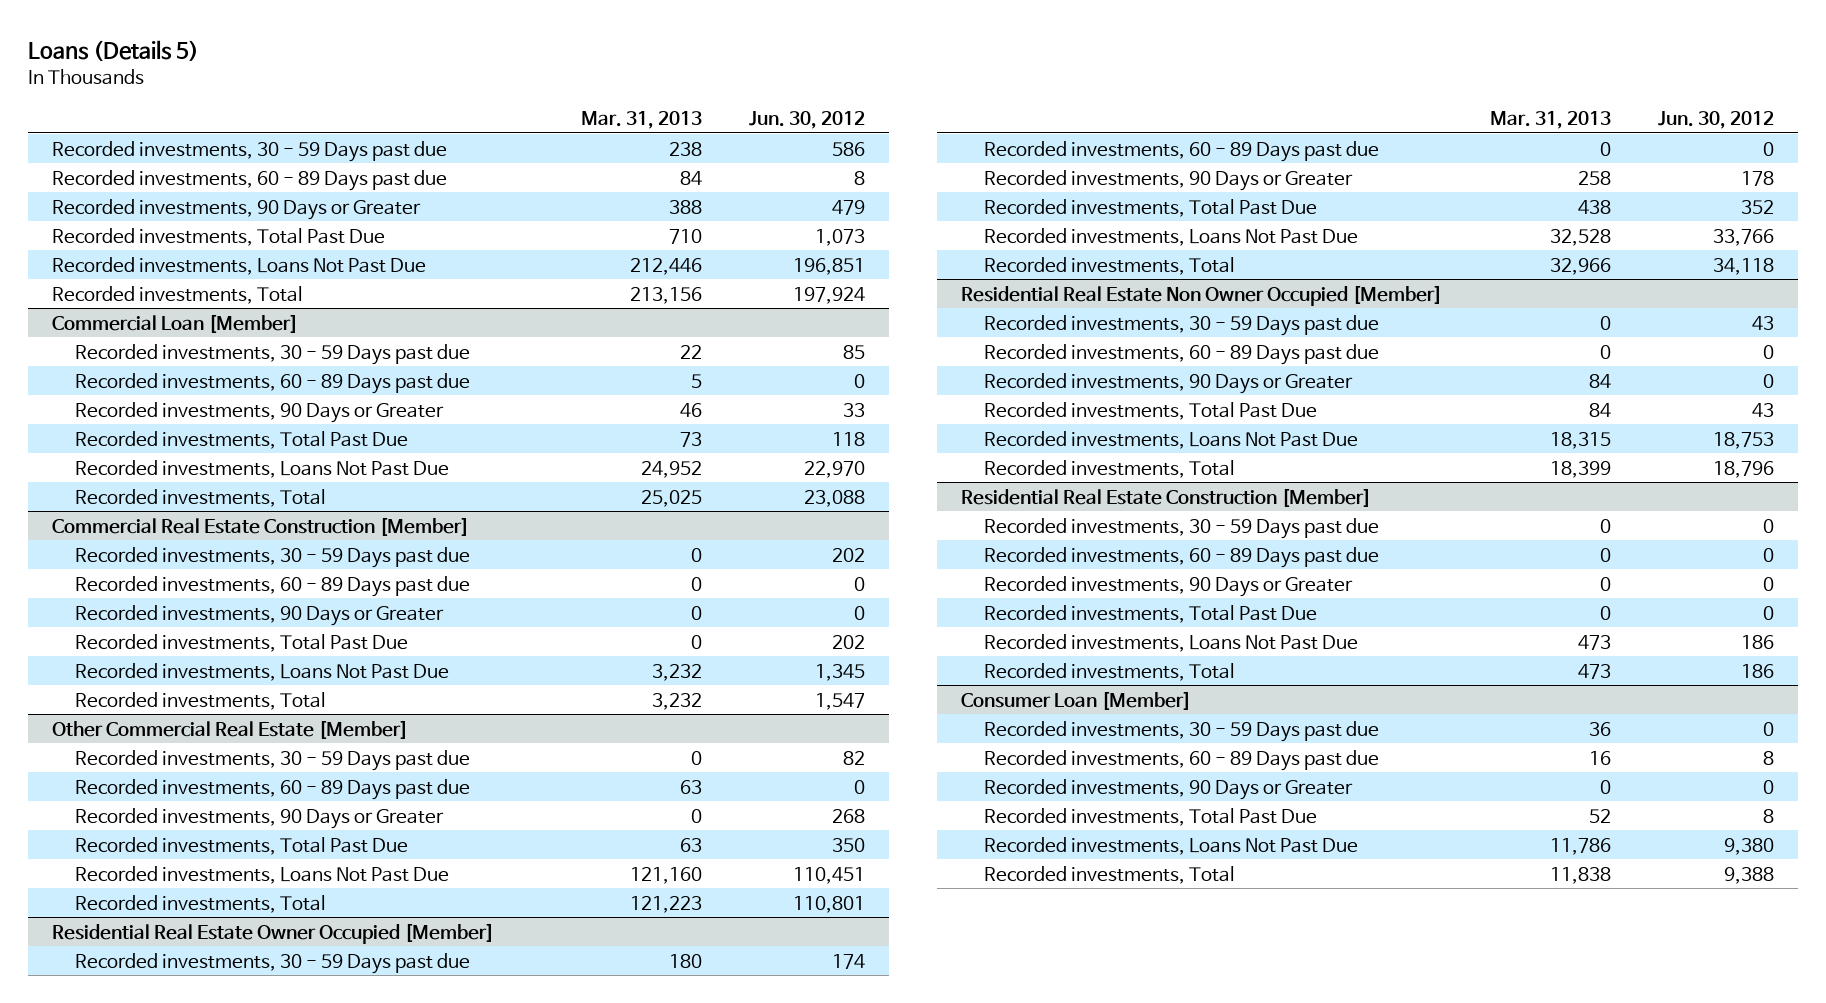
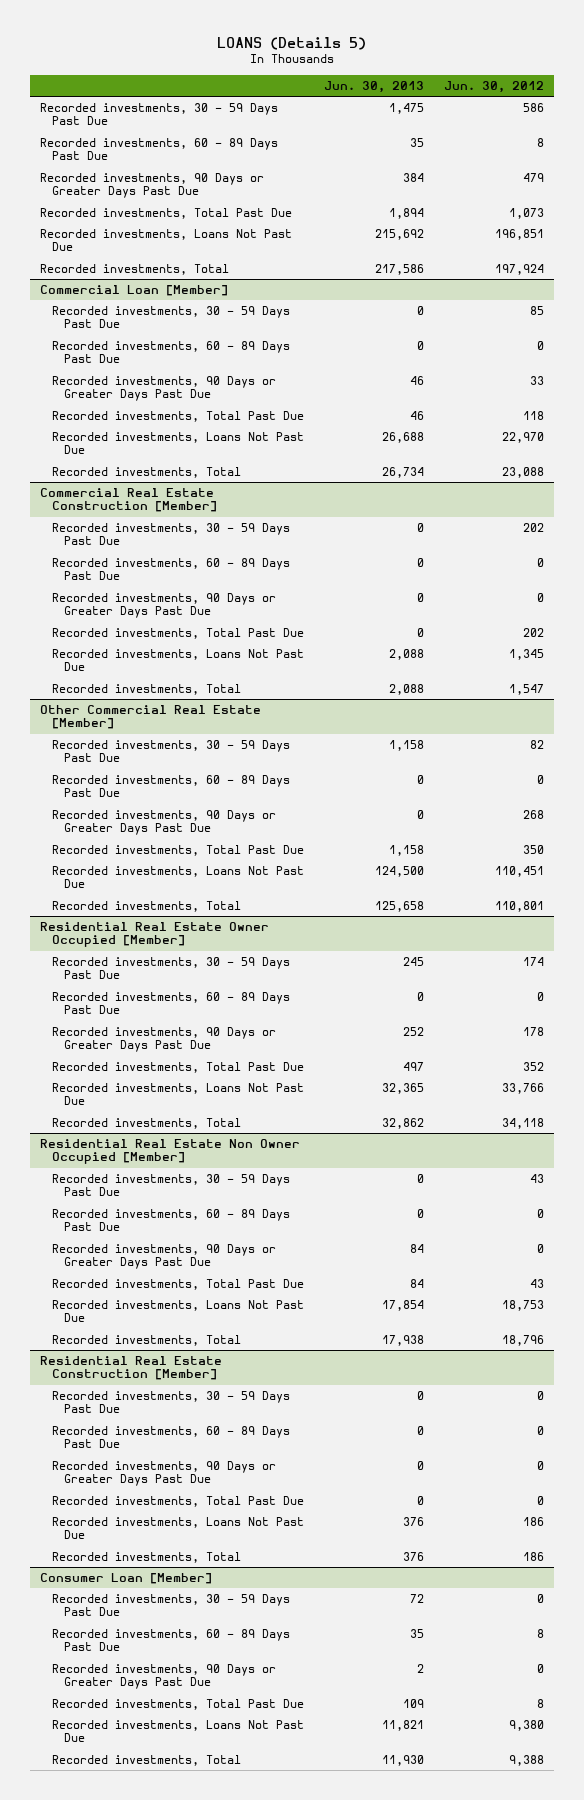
[28,40,200,62] Loans (Details 5) -> [216,36,366,50] LOANS (Details 5)
[580,110,702,129] Mar. 31, 2013 -> none
none -> [324,80,425,93] Jun. 30, 2013
[52,140,448,162] Recorded investments, 30 - 59 Days past due -> [39,102,278,126] Recorded investments, 30 - 59 Days Past Due
[52,169,448,191] Recorded investments, 60 - 89 Days past due -> [39,137,278,161] Recorded investments, 60 - 89 Days Past Due
[52,198,422,220] Recorded investments, 90 Days or Greater -> [39,172,264,199] Recorded investments, 90 Days or Greater Days Past Due
[75,343,471,365] Recorded investments, 30 - 59 Days past due -> [52,305,291,329] Recorded investments, 30 - 59 Days Past Due
[75,372,471,394] Recorded investments, 60 - 89 Days past due -> [52,340,291,364] Recorded investments, 60 - 89 Days Past Due
[75,401,445,423] Recorded investments, 90 Days or Greater -> [52,375,277,402] Recorded investments, 90 Days or Greater Days Past Due
[75,546,471,568] Recorded investments, 30 - 59 Days past due -> [52,522,291,546] Recorded investments, 30 - 59 Days Past Due
[75,575,471,597] Recorded investments, 60 - 89 Days past due -> [52,557,291,581] Recorded investments, 60 - 89 Days Past Due
[75,604,445,626] Recorded investments, 90 Days or Greater -> [52,592,277,619] Recorded investments, 90 Days or Greater Days Past Due
[75,749,471,771] Recorded investments, 30 - 59 Days past due -> [52,739,291,763] Recorded investments, 30 - 59 Days Past Due
[75,778,471,800] Recorded investments, 60 - 89 Days past due -> [52,774,291,798] Recorded investments, 60 - 89 Days Past Due
[75,807,445,829] Recorded investments, 90 Days or Greater -> [52,809,277,836] Recorded investments, 90 Days or Greater Days Past Due
[75,952,471,974] Recorded investments, 30 - 59 Days past due -> [52,956,291,980] Recorded investments, 30 - 59 Days Past Due
[984,140,1380,162] Recorded investments, 60 - 89 Days past due -> [52,991,291,1015] Recorded investments, 60 - 89 Days Past Due
[984,169,1354,191] Recorded investments, 90 Days or Greater -> [52,1026,277,1053] Recorded investments, 90 Days or Greater Days Past Due
[984,314,1380,336] Recorded investments, 30 - 59 Days past due -> [52,1173,291,1197] Recorded investments, 30 - 59 Days Past Due
[984,343,1380,365] Recorded investments, 60 - 89 Days past due -> [52,1208,291,1232] Recorded investments, 60 - 89 Days Past Due
[984,372,1354,394] Recorded investments, 90 Days or Greater -> [52,1243,277,1270] Recorded investments, 90 Days or Greater Days Past Due
[984,517,1380,539] Recorded investments, 30 - 59 Days past due -> [52,1390,291,1414] Recorded investments, 30 - 59 Days Past Due
[984,546,1380,568] Recorded investments, 60 - 89 Days past due -> [52,1425,291,1449] Recorded investments, 60 - 89 Days Past Due
[984,575,1354,597] Recorded investments, 90 Days or Greater -> [52,1460,277,1487] Recorded investments, 90 Days or Greater Days Past Due
[984,720,1380,742] Recorded investments, 30 - 59 Days past due -> [52,1593,291,1617] Recorded investments, 30 - 59 Days Past Due
[984,749,1380,771] Recorded investments, 60 - 89 Days past due -> [52,1628,291,1652] Recorded investments, 60 - 89 Days Past Due
[984,778,1354,800] Recorded investments, 90 Days or Greater -> [52,1663,277,1690] Recorded investments, 90 Days or Greater Days Past Due

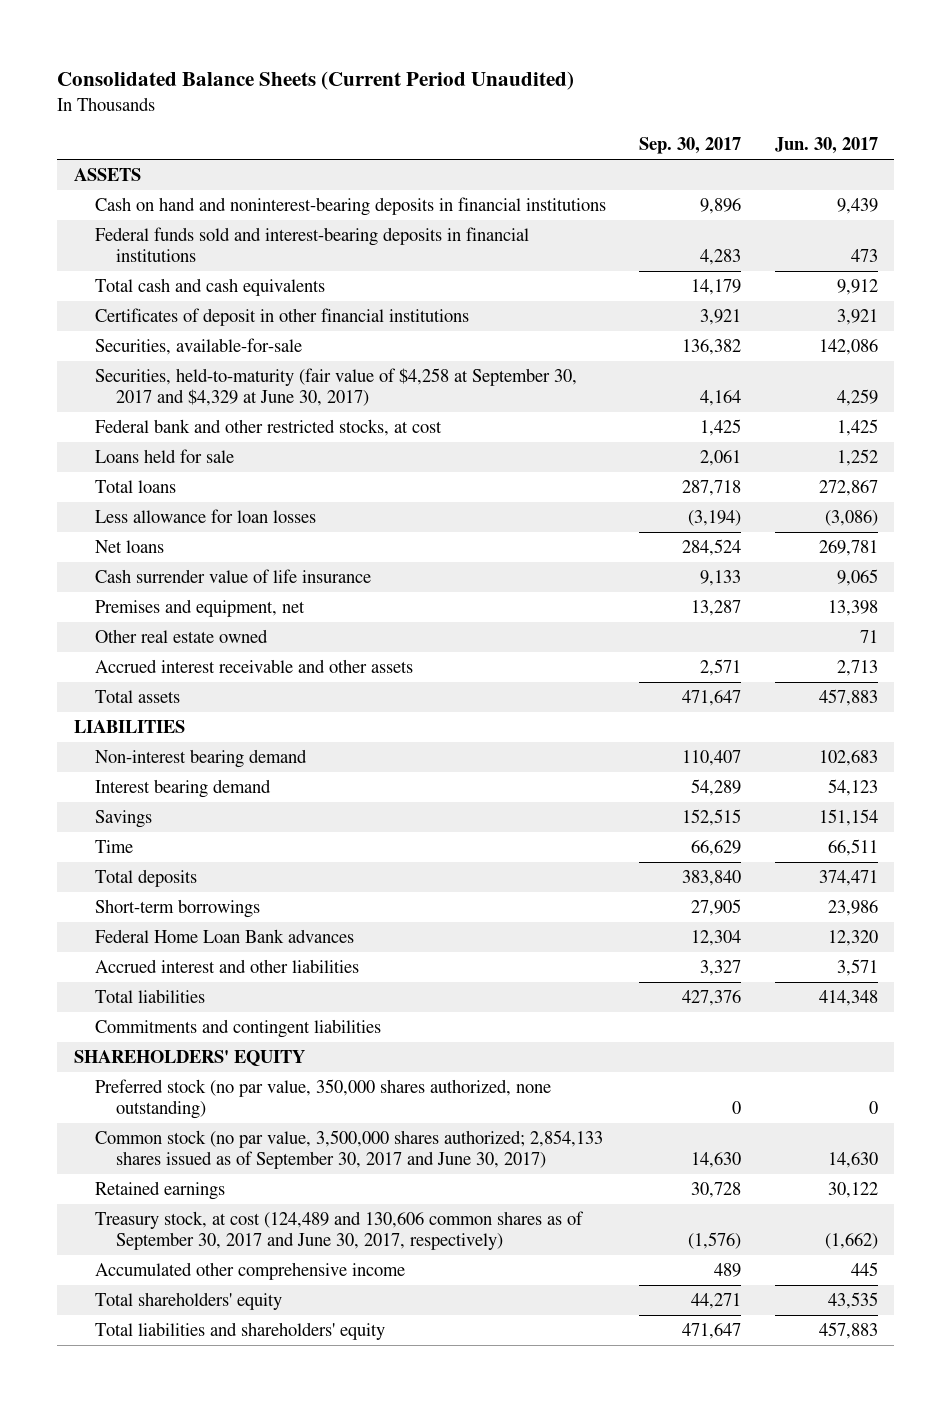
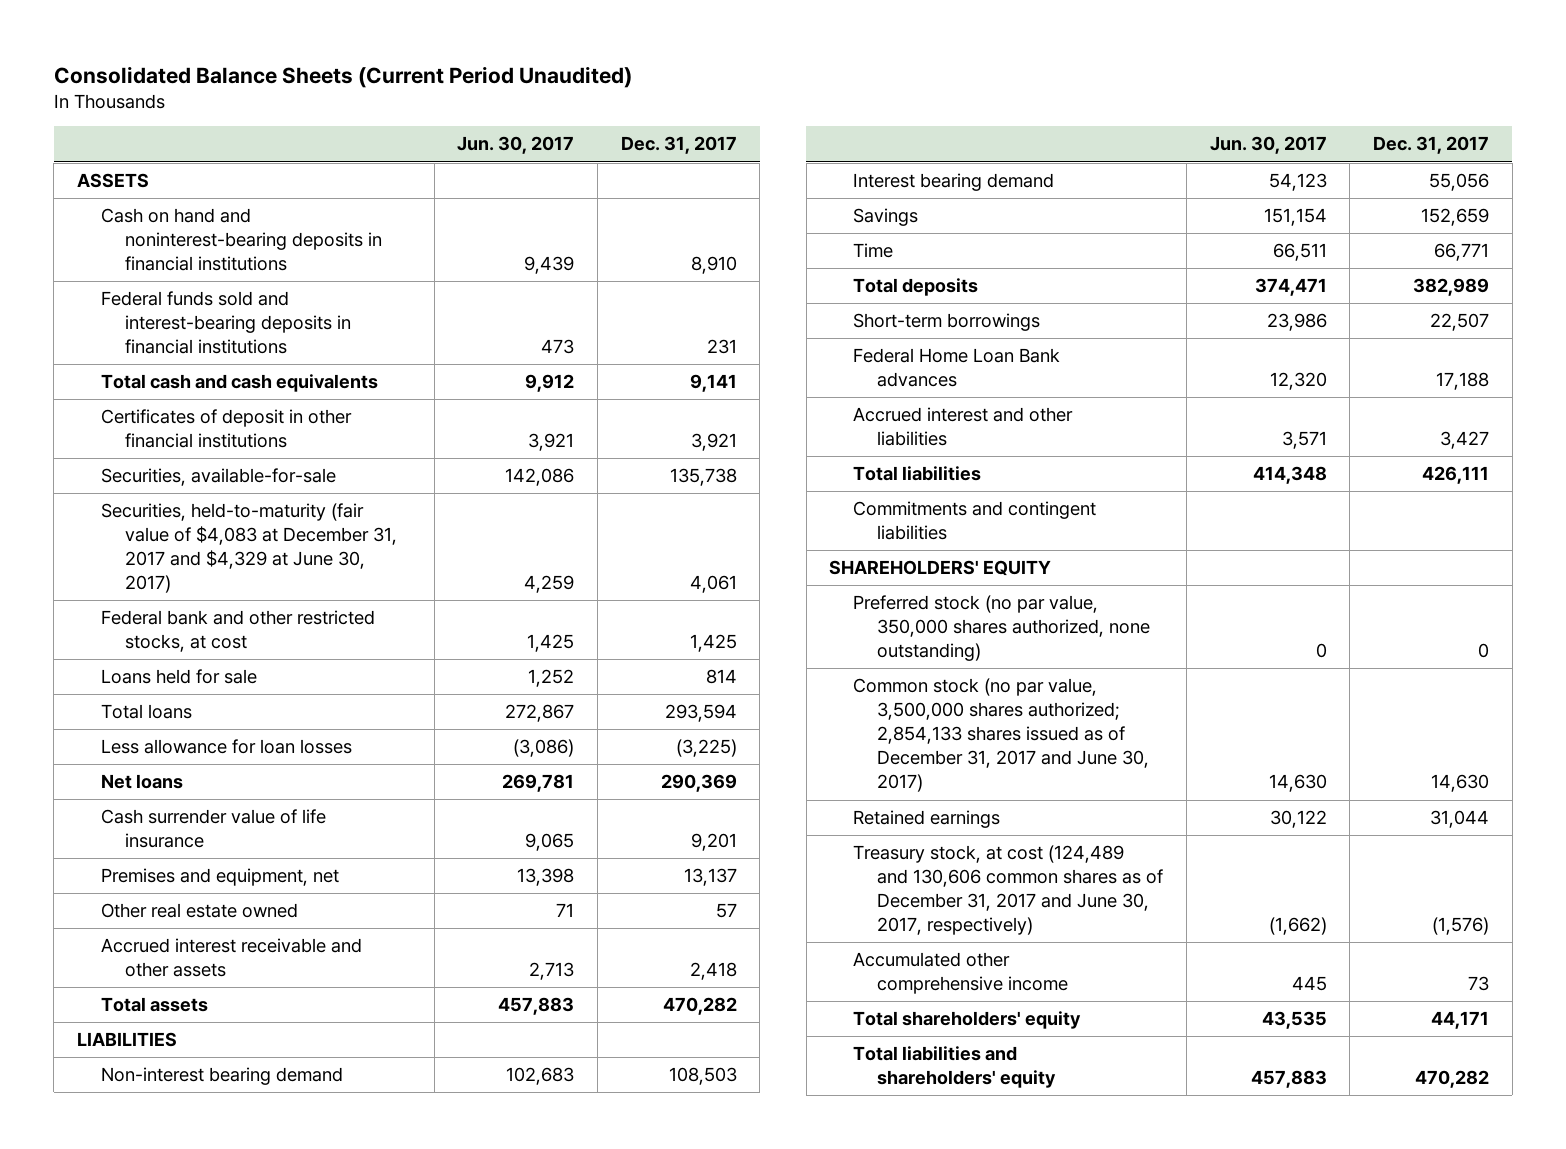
[639,137,742,155] Sep. 30, 2017 -> none
none -> [620,136,737,155] Dec. 31, 2017
[94,368,577,407] Securities, held-to-maturity (fair value of $4,258 at September 30, 2017 and $4,329 at June 30, 2017) -> [100,503,398,594] Securities, held-to-maturity (fair value of $4,083 at December 31, 2017 and $4,329 at June 30, 2017)
[94,1130,603,1170] Common stock (no par value, 3,500,000 shares authorized; 2,854,133 shares issued as of September 30, 2017 and June 30, 2017) -> [853,678,1150,793] Common stock (no par value, 3,500,000 shares authorized; 2,854,133 shares issued as of December 31, 2017 and June 30, 2017)
[94,1211,584,1251] Treasury stock, at cost (124,489 and 130,606 common shares as of September 30, 2017 and June 30, 2017, respectively) -> [853,845,1164,936] Treasury stock, at cost (124,489 and 130,606 common shares as of December 31, 2017 and June 30, 2017, respectively)

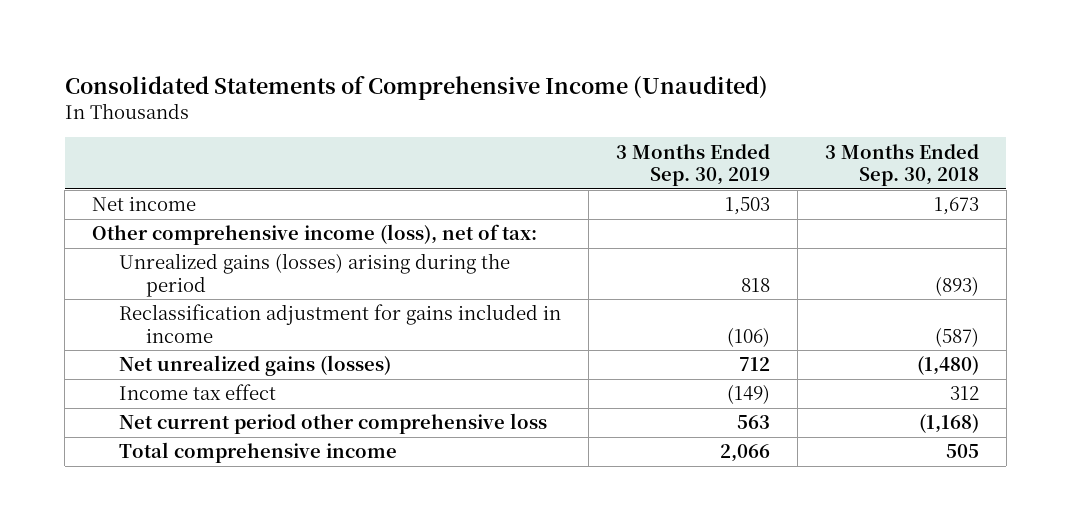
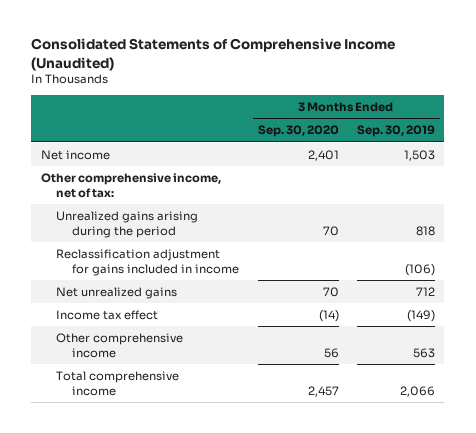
[824,143,979,186] 3 Months Ended Sep. 30, 2018 -> none
none -> [257,125,339,138] Sep. 30, 2020
[92,224,538,246] Other comprehensive income (loss), net of tax: -> [40,172,221,198] Other comprehensive income, net of tax:
[119,253,511,297] Unrealized gains (losses) arising during the period -> [56,210,199,238] Unrealized gains arising during the period
[119,355,392,377] Net unrealized gains (losses) -> [56,286,178,299] Net unrealized gains
[119,413,548,435] Net current period other comprehensive loss -> [56,332,184,358] Other comprehensive income

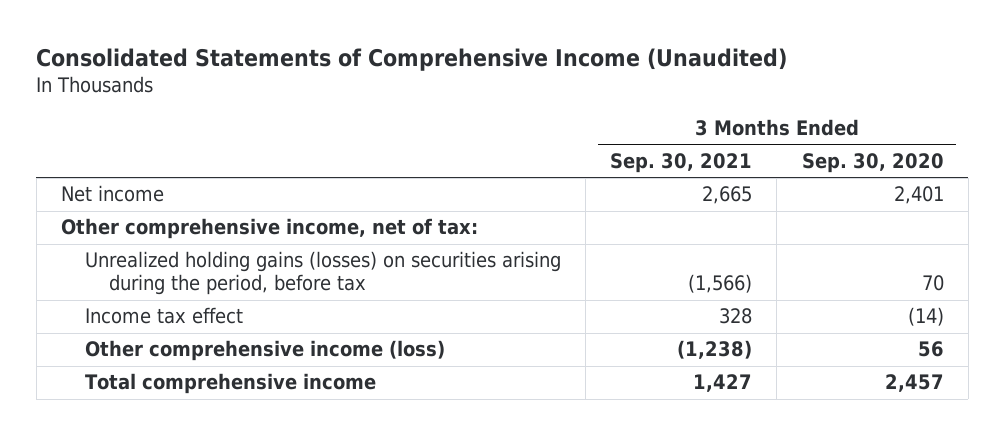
[357,125,436,138] Sep. 30, 2019 -> none
none -> [610,152,753,173] Sep. 30, 2021
[56,248,240,276] Reclassification adjustment for gains included in income -> none
[56,286,178,299] Net unrealized gains -> none
[56,210,199,238] Unrealized gains arising during the period -> [84,251,561,296] Unrealized holding gains (losses) on securities arising during the period, before tax
[56,332,184,358] Other comprehensive income -> [84,340,445,362] Other comprehensive income (loss)

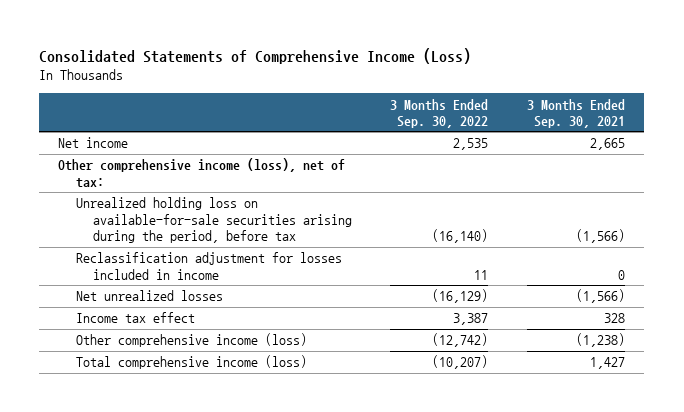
[36,48,788,72] Consolidated Statements of Comprehensive Income (Unaudited) -> [39,47,472,64] Consolidated Statements of Comprehensive Income (Loss)
[801,152,944,173] Sep. 30, 2020 -> none
none -> [390,98,489,128] 3 Months Ended Sep. 30, 2022
[60,218,478,240] Other comprehensive income, net of tax: -> [58,158,346,188] Other comprehensive income (loss), net of tax:
[84,251,561,296] Unrealized holding gains (losses) on securities arising during the period, before tax -> [75,197,352,243] Unrealized holding loss on available-for-sale securities arising during the period, before tax
none -> [75,252,342,280] Reclassification adjustment for losses included in income
none -> [75,290,223,302] Net unrealized losses
[84,373,376,395] Total comprehensive income -> [75,355,307,370] Total comprehensive income (loss)

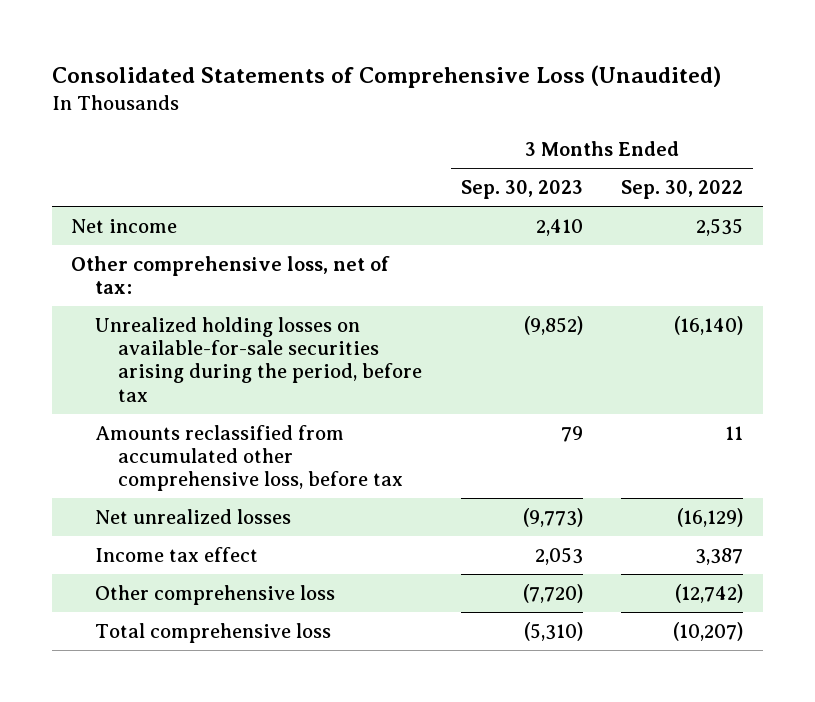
[39,47,472,64] Consolidated Statements of Comprehensive Income (Loss) -> [52,65,722,89] Consolidated Statements of Comprehensive Loss (Unaudited)
[527,98,626,128] 3 Months Ended Sep. 30, 2021 -> none
none -> [460,180,583,200] Sep. 30, 2023
[58,158,346,188] Other comprehensive income (loss), net of tax: -> [71,255,391,295] Other comprehensive loss, net of tax:
[75,197,352,243] Unrealized holding loss on available-for-sale securities arising during the period, before tax -> [94,316,422,402] Unrealized holding losses on available-for-sale securities arising during the period, before tax
[75,252,342,280] Reclassification adjustment for losses included in income -> [94,424,403,492] Amounts reclassified from accumulated other comprehensive loss, before tax
[75,333,307,348] Other comprehensive income (loss) -> [94,584,335,605] Other comprehensive loss
[75,355,307,370] Total comprehensive income (loss) -> [94,622,331,643] Total comprehensive loss

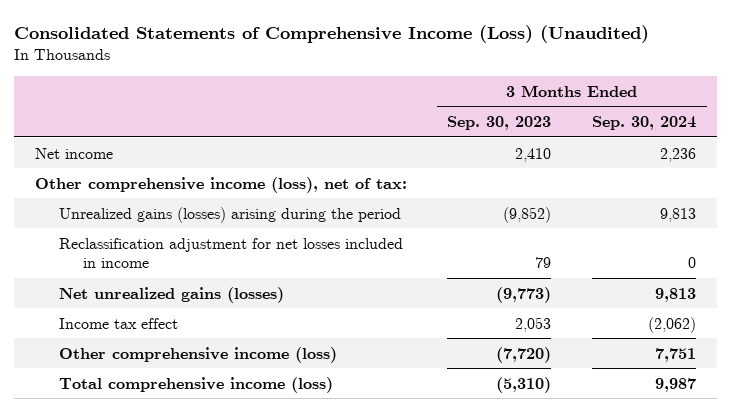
[52,65,722,89] Consolidated Statements of Comprehensive Loss (Unaudited) -> [14,24,650,43] Consolidated Statements of Comprehensive Income (Loss) (Unaudited)
[621,180,744,200] Sep. 30, 2022 -> none
none -> [592,115,697,130] Sep. 30, 2024
[71,255,391,295] Other comprehensive loss, net of tax: -> [34,176,407,193] Other comprehensive income (loss), net of tax:
[94,316,422,402] Unrealized holding losses on available-for-sale securities arising during the period, before tax -> [58,206,401,223] Unrealized gains (losses) arising during the period
[94,424,403,492] Amounts reclassified from accumulated other comprehensive loss, before tax -> [58,237,403,269] Reclassification adjustment for net losses included in income
[94,508,291,524] Net unrealized losses -> [58,286,284,303] Net unrealized gains (losses)
[94,584,335,605] Other comprehensive loss -> [58,346,337,363] Other comprehensive income (loss)
[94,622,331,643] Total comprehensive loss -> [58,376,333,393] Total comprehensive income (loss)

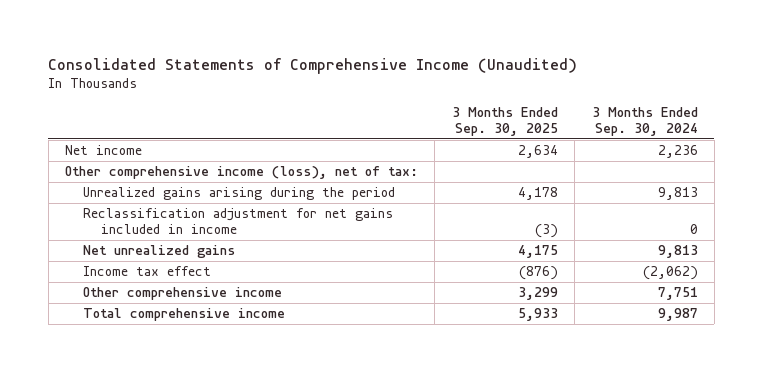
[14,24,650,43] Consolidated Statements of Comprehensive Income (Loss) (Unaudited) -> [48,57,578,74] Consolidated Statements of Comprehensive Income (Unaudited)
[447,115,552,130] Sep. 30, 2023 -> none
none -> [451,107,558,137] 3 Months Ended Sep. 30, 2025
[58,206,401,223] Unrealized gains (losses) arising during the period -> [83,187,396,201] Unrealized gains arising during the period
[58,237,403,269] Reclassification adjustment for net losses included in income -> [83,208,394,235] Reclassification adjustment for net gains included in income
[58,286,284,303] Net unrealized gains (losses) -> [83,245,236,259] Net unrealized gains
[58,346,337,363] Other comprehensive income (loss) -> [83,287,283,301] Other comprehensive income
[58,376,333,393] Total comprehensive income (loss) -> [83,308,286,322] Total comprehensive income

